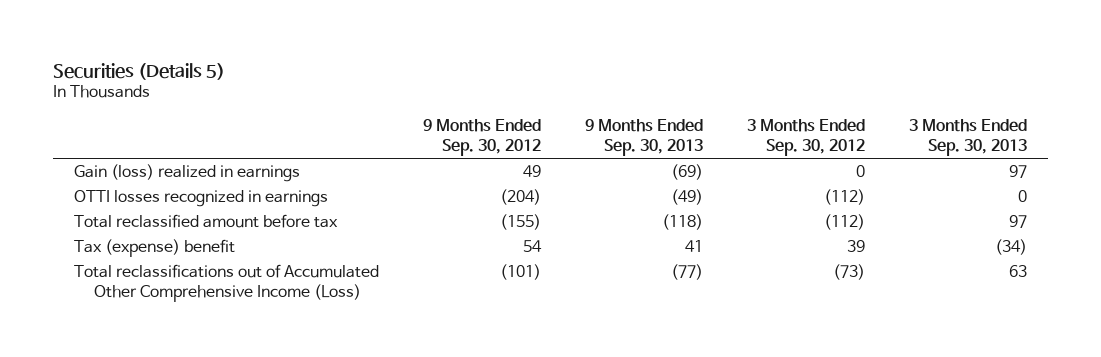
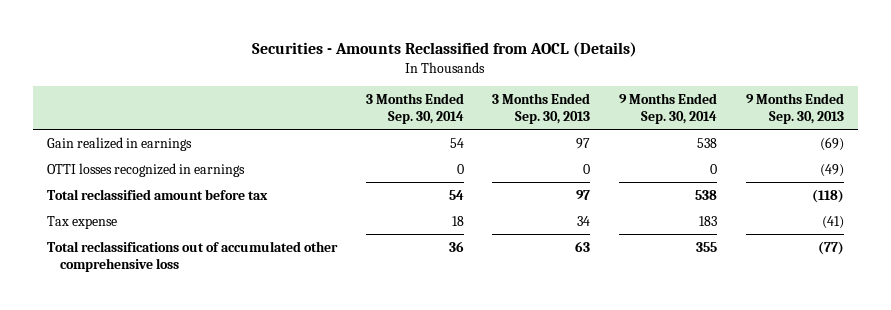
[52,62,225,80] Securities (Details 5) -> [252,42,638,58] Securities - Amounts Reclassified from AOCL (Details)
[423,119,542,157] 9 Months Ended Sep. 30, 2012 -> none
[746,119,865,157] 3 Months Ended Sep. 30, 2012 -> none
none -> [365,93,464,125] 3 Months Ended Sep. 30, 2014
none -> [619,93,718,125] 9 Months Ended Sep. 30, 2014
[74,164,301,183] Gain (loss) realized in earnings -> [47,136,193,151] Gain realized in earnings
[74,239,236,258] Tax (expense) benefit -> [47,215,118,229] Tax expense
[685,240,704,253] 41 -> [821,215,844,229] (41)
[994,239,1027,256] (34) -> [577,215,591,226] 34
[74,264,380,303] Total reclassifications out of Accumulated Other Comprehensive Income (Loss) -> [47,240,339,272] Total reclassifications out of accumulated other comprehensive loss

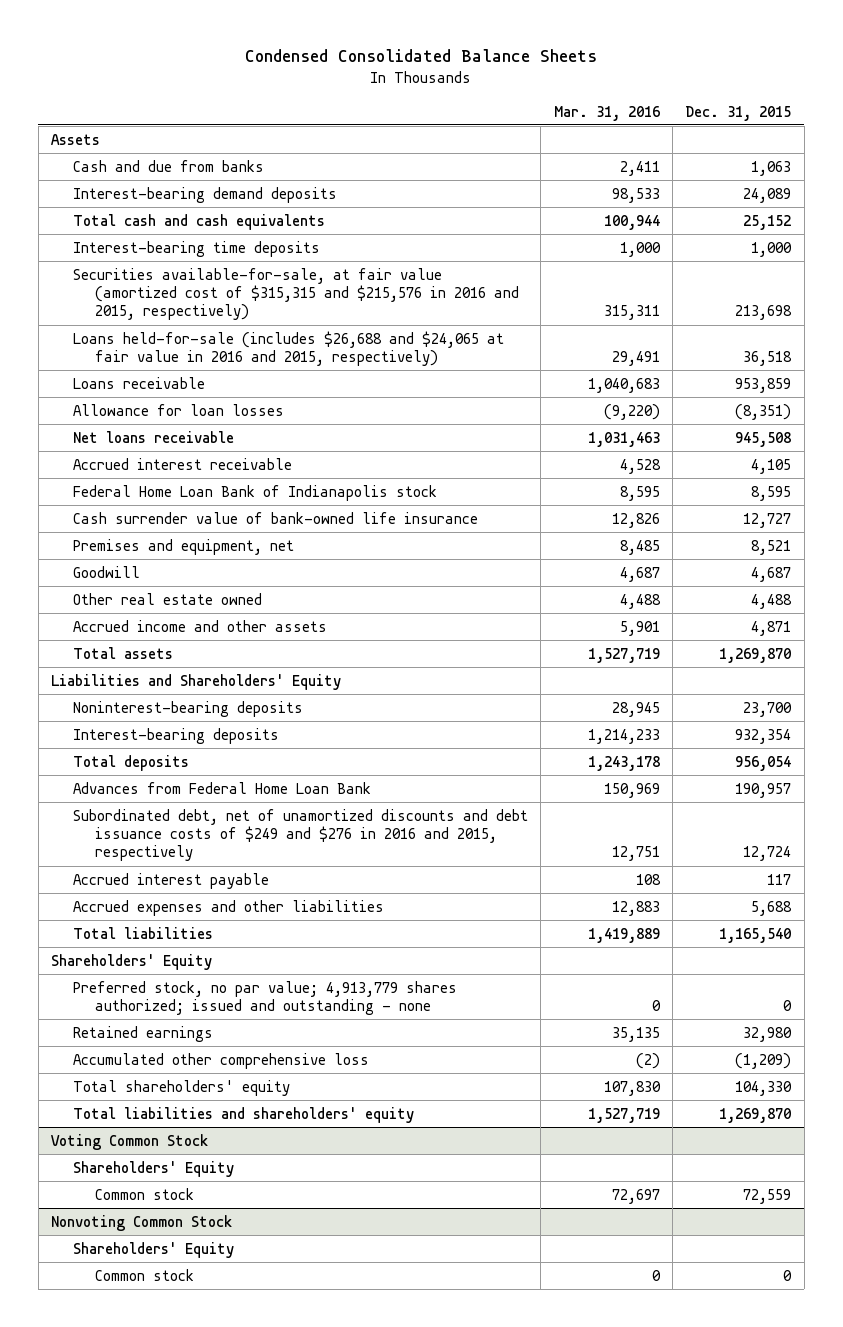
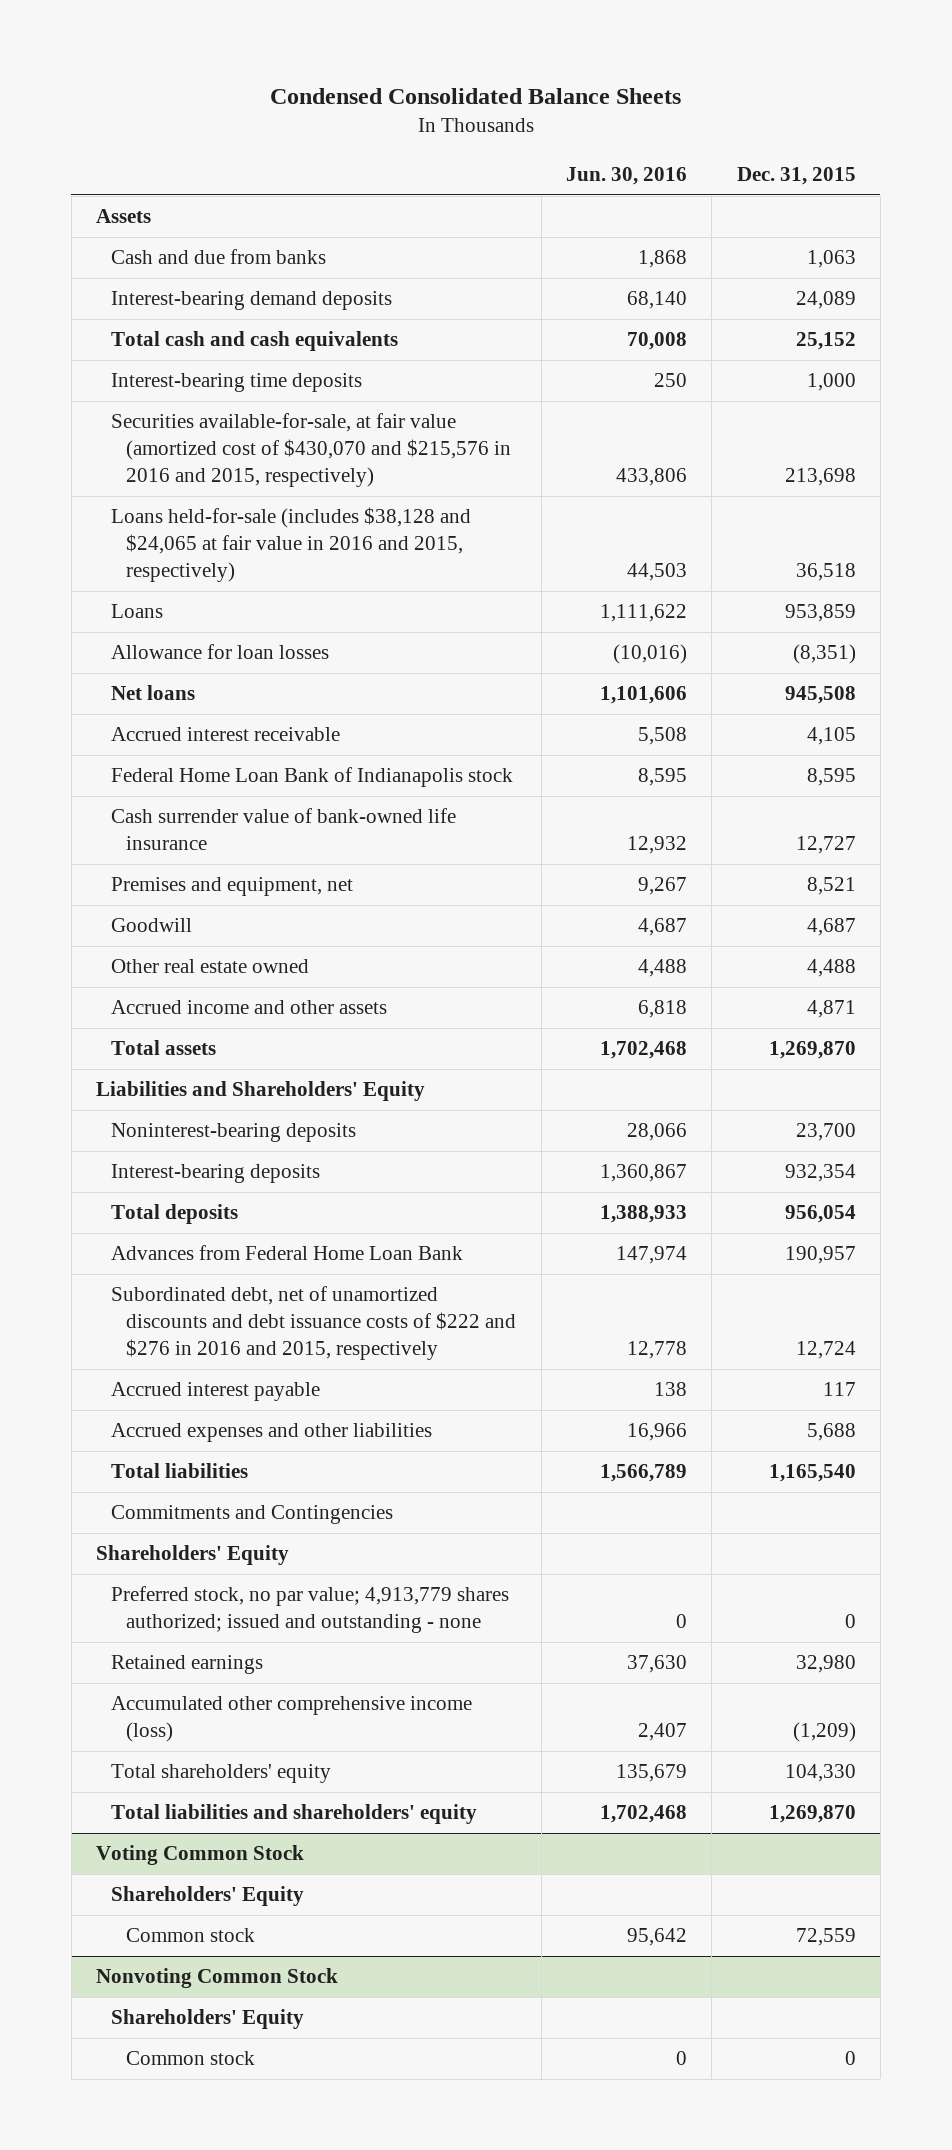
[553,105,660,121] Mar. 31, 2016 -> none
none -> [565,166,687,185] Jun. 30, 2016
[72,267,519,321] Securities available-for-sale, at fair value (amortized cost of $315,315 and $215,576 in 2016 and 2015, respectively) -> [111,413,512,487] Securities available-for-sale, at fair value (amortized cost of $430,070 and $215,576 in 2016 and 2015, respectively)
[72,330,504,367] Loans held-for-sale (includes $26,688 and $24,065 at fair value in 2016 and 2015, respectively) -> [111,507,472,582] Loans held-for-sale (includes $38,128 and $24,065 at fair value in 2016 and 2015, respectively)
[72,376,205,389] Loans receivable -> [111,604,164,619] Loans
[72,430,234,443] Net loans receivable -> [111,685,196,701] Net loans
[72,808,528,862] Subordinated debt, net of unamortized discounts and debt issuance costs of $249 and $276 in 2016 and 2015, respectively -> [111,1286,517,1360] Subordinated debt, net of unamortized discounts and debt issuance costs of $222 and $276 in 2016 and 2015, respectively
none -> [111,1505,394,1525] Commitments and Contingencies
[72,1052,369,1069] Accumulated other comprehensive loss -> [111,1696,473,1743] Accumulated other comprehensive income (loss)

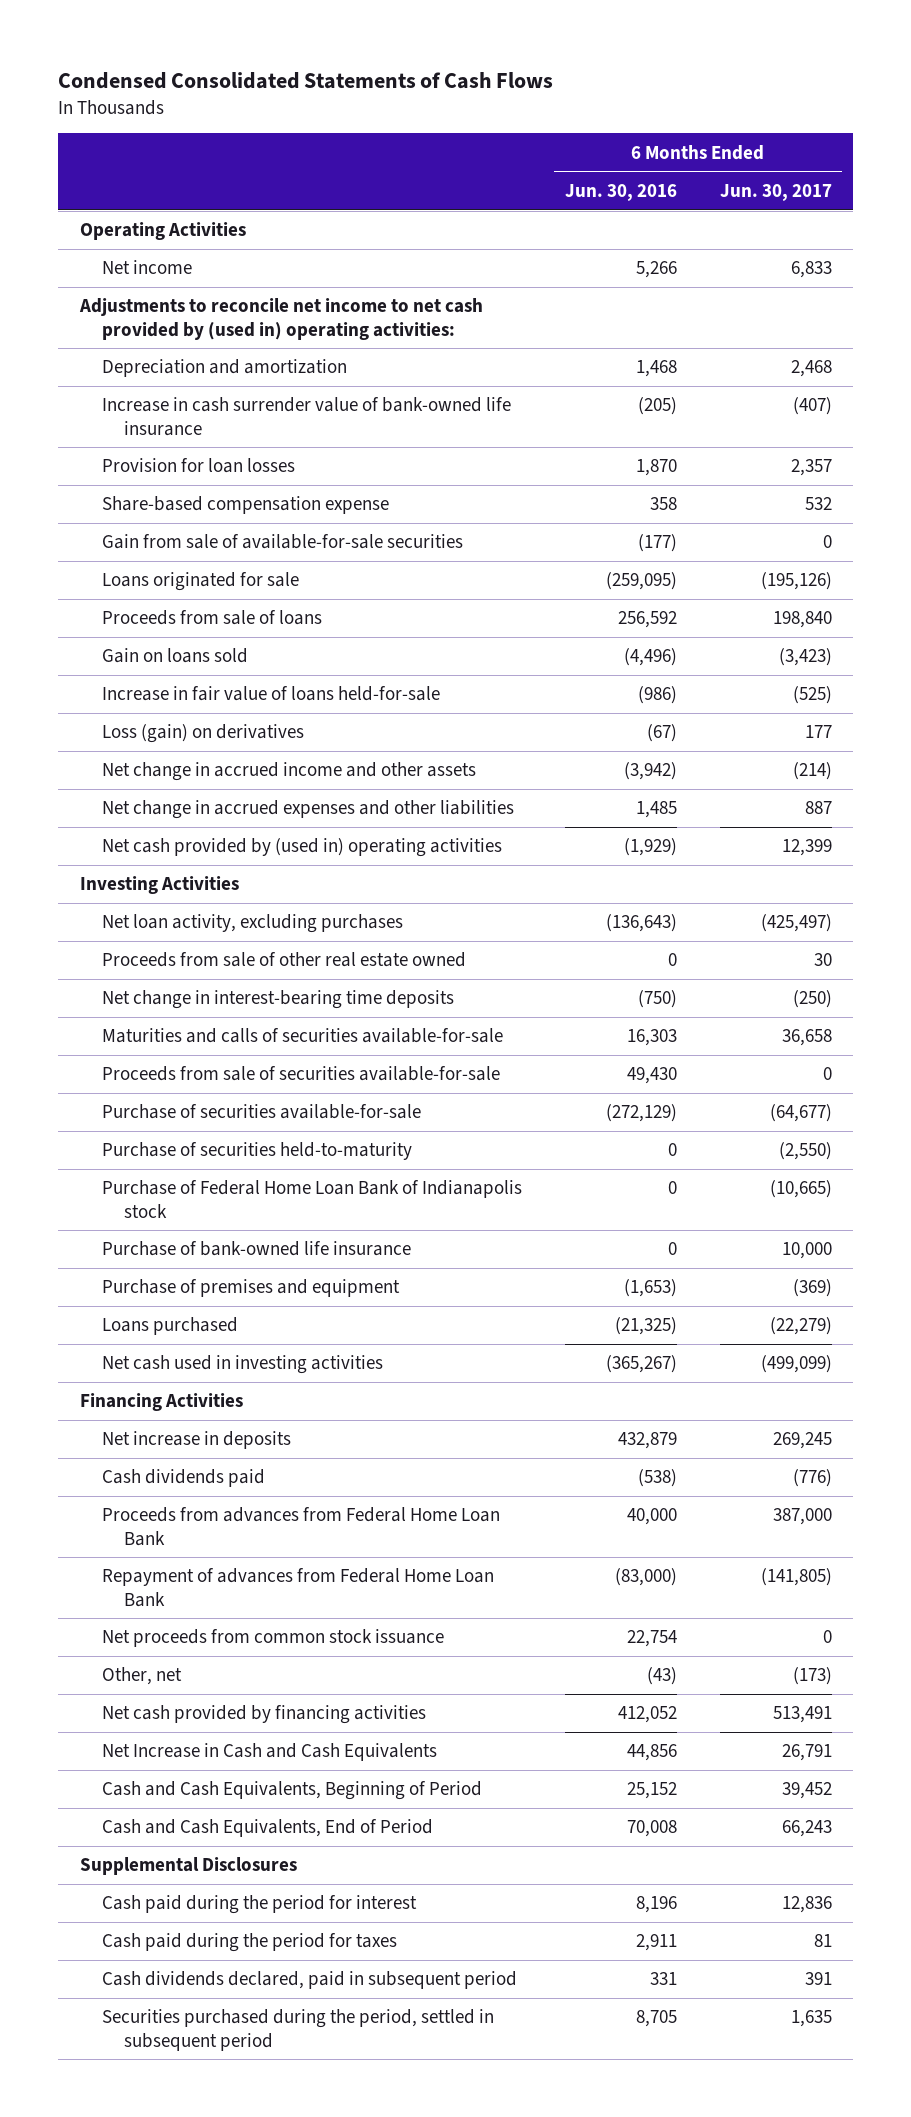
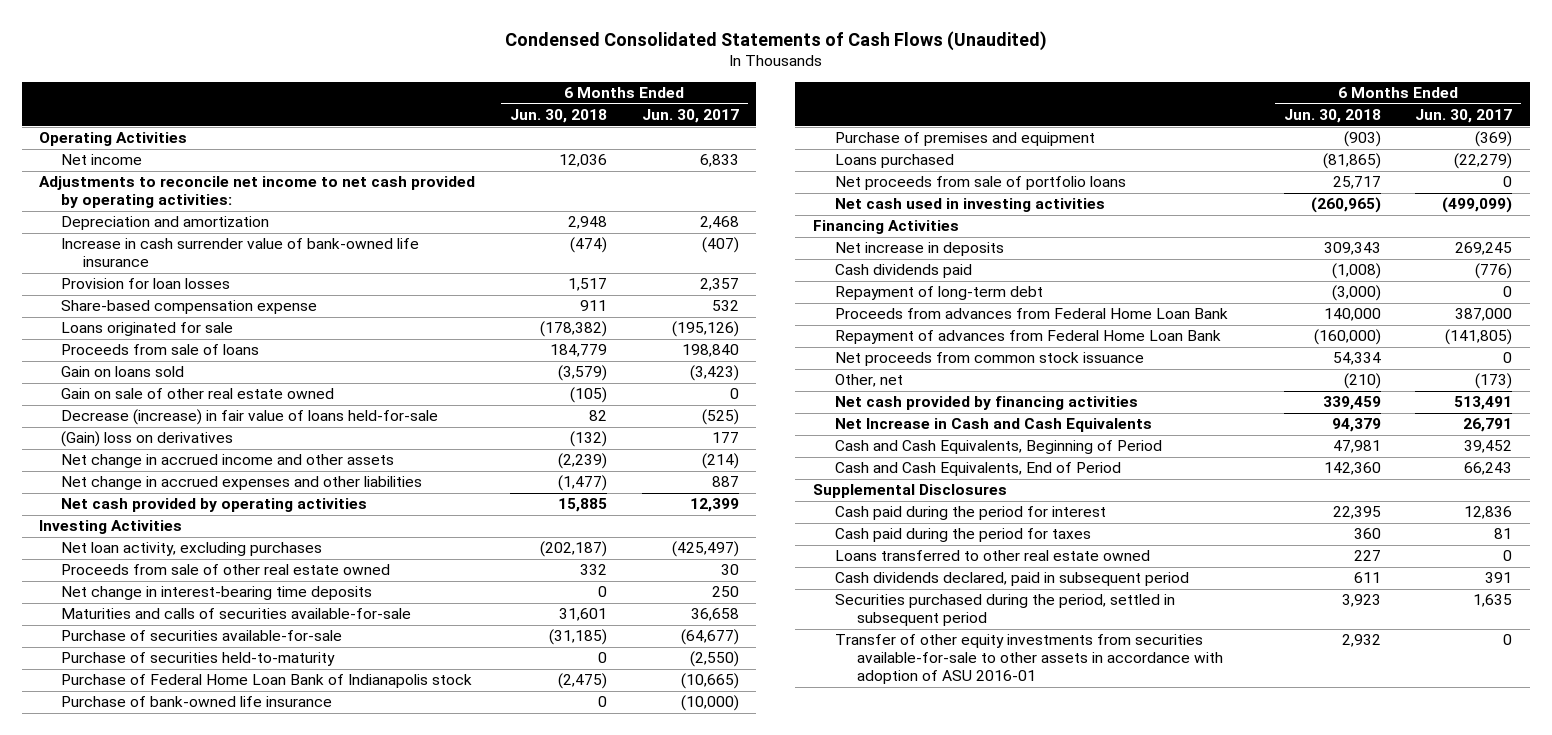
[58,72,554,90] Condensed Consolidated Statements of Cash Flows -> [504,30,1047,51] Condensed Consolidated Statements of Cash Flows (Unaudited)
[564,184,677,202] Jun. 30, 2016 -> none
none -> [510,109,608,124] Jun. 30, 2018
[78,298,483,340] Adjustments to reconcile net income to net cash provided by (used in) operating activities: -> [39,176,476,209] Adjustments to reconcile net income to net cash provided by operating activities:
[101,534,463,550] Gain from sale of available-for-sale securities -> none
none -> [61,388,335,400] Gain on sale of other real estate owned
[101,686,440,702] Increase in fair value of loans held-for-sale -> [61,409,439,426] Decrease (increase) in fair value of loans held-for-sale
[101,724,304,744] Loss (gain) on derivatives -> [61,431,234,448] (Gain) loss on derivatives
[101,838,502,858] Net cash provided by (used in) operating activities -> [61,498,368,513] Net cash provided by operating activities
[792,990,832,1009] (250) -> [711,586,739,598] 250
[101,1066,500,1082] Proceeds from sale of securities available-for-sale -> none
[781,1242,832,1260] 10,000 -> [680,695,739,712] (10,000)
none -> [834,176,1126,191] Net proceeds from sale of portfolio loans
none -> [834,286,1043,301] Repayment of long-term debt
none -> [834,550,1150,562] Loans transferred to other real estate owned
none -> [834,634,1223,685] Transfer of other equity investments from securities available-for-sale to other assets in accordance with adoption of ASU 2016-01

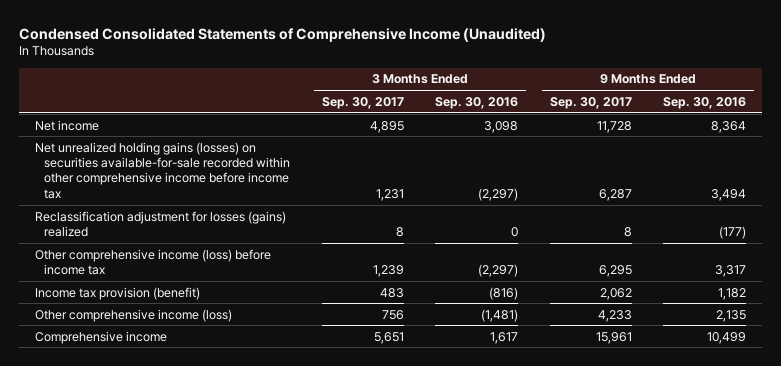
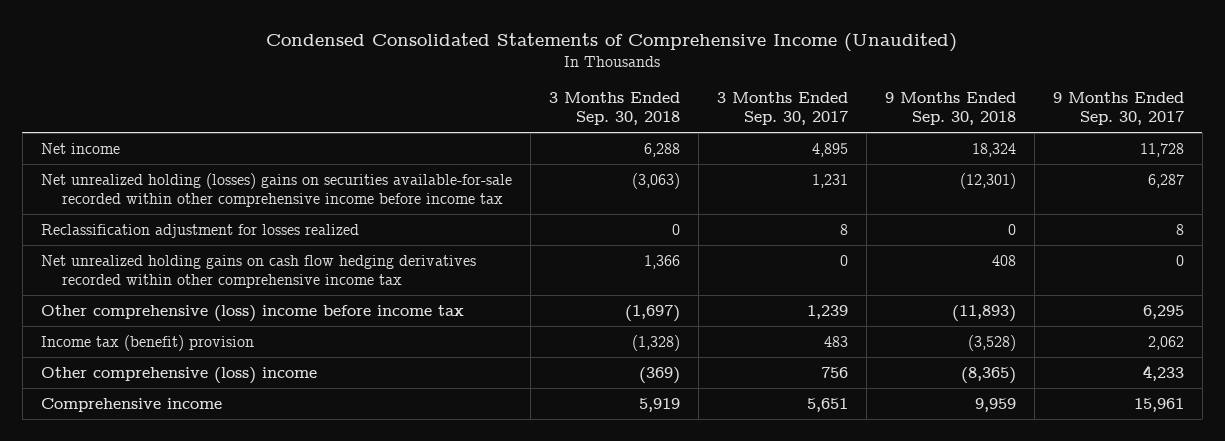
[435,96,519,109] Sep. 30, 2016 -> none
[663,96,747,109] Sep. 30, 2016 -> none
none -> [548,91,680,126] 3 Months Ended Sep. 30, 2018
none -> [884,91,1016,126] 9 Months Ended Sep. 30, 2018
[35,141,291,199] Net unrealized holding gains (losses) on securities available-for-sale recorded within other comprehensive income before income tax -> [40,172,512,207] Net unrealized holding (losses) gains on securities available-for-sale recorded within other comprehensive income before income tax
[35,210,287,238] Reclassification adjustment for losses (gains) realized -> [40,223,359,238] Reclassification adjustment for losses realized
none -> [40,254,476,288] Net unrealized holding gains on cash flow hedging derivatives recorded within other comprehensive income tax
[35,248,272,276] Other comprehensive income (loss) before income tax -> [40,304,464,322] Other comprehensive (loss) income before income tax
[35,286,201,300] Income tax provision (benefit) -> [40,334,254,351] Income tax (benefit) provision
[35,308,233,322] Other comprehensive income (loss) -> [40,366,317,384] Other comprehensive (loss) income

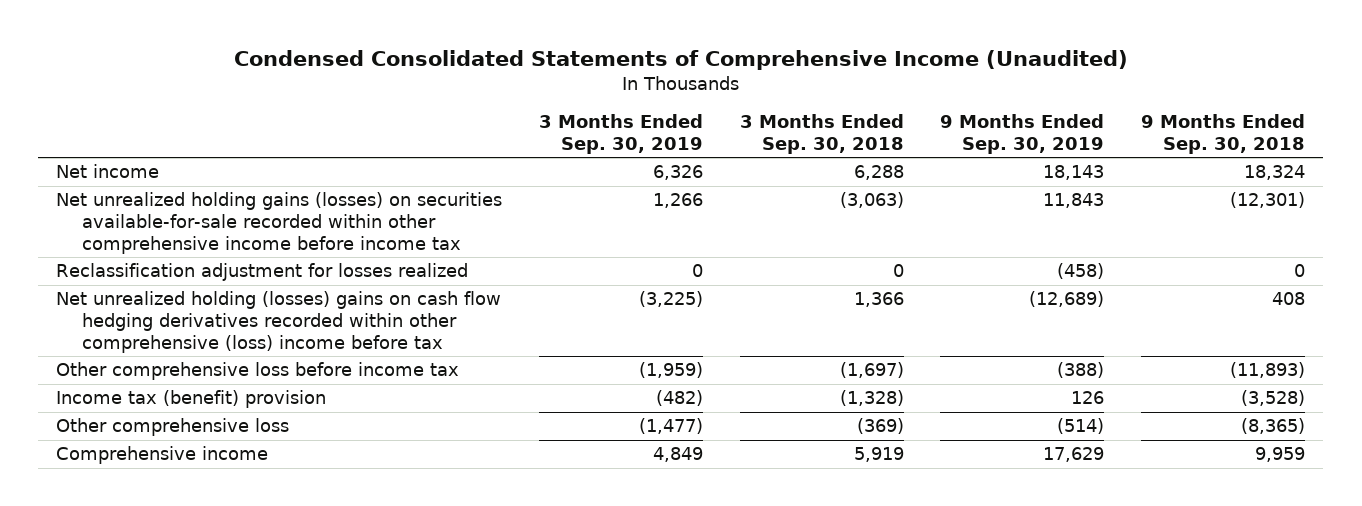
[716,91,848,126] 3 Months Ended Sep. 30, 2017 -> none
[1052,91,1184,126] 9 Months Ended Sep. 30, 2017 -> none
none -> [539,114,704,154] 3 Months Ended Sep. 30, 2019
none -> [940,114,1105,154] 9 Months Ended Sep. 30, 2019
[40,172,512,207] Net unrealized holding (losses) gains on securities available-for-sale recorded within other comprehensive income before income tax -> [56,192,503,254] Net unrealized holding gains (losses) on securities available-for-sale recorded within other comprehensive income before income tax
[40,254,476,288] Net unrealized holding gains on cash flow hedging derivatives recorded within other comprehensive income tax -> [56,291,502,353] Net unrealized holding (losses) gains on cash flow hedging derivatives recorded within other comprehensive (loss) income before tax
[40,304,464,322] Other comprehensive (loss) income before income tax -> [56,362,460,381] Other comprehensive loss before income tax
[40,366,317,384] Other comprehensive (loss) income -> [56,418,290,437] Other comprehensive loss

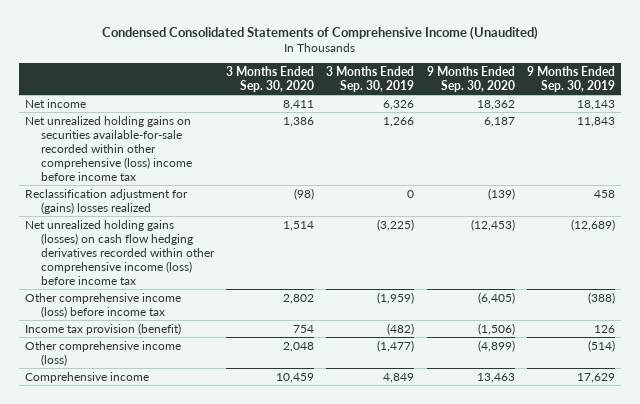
[739,114,904,154] 3 Months Ended Sep. 30, 2018 -> none
[1141,114,1306,154] 9 Months Ended Sep. 30, 2018 -> none
none -> [225,65,314,92] 3 Months Ended Sep. 30, 2020
none -> [426,65,515,92] 9 Months Ended Sep. 30, 2020
[56,192,503,254] Net unrealized holding gains (losses) on securities available-for-sale recorded within other comprehensive income before income tax -> [25,115,192,181] Net unrealized holding gains on securities available-for-sale recorded within other comprehensive (loss) income before income tax
[56,263,469,282] Reclassification adjustment for losses realized -> [25,188,189,214] Reclassification adjustment for (gains) losses realized
[1057,263,1105,280] (458) -> [594,189,616,198] 458
[56,291,502,353] Net unrealized holding (losses) gains on cash flow hedging derivatives recorded within other comprehensive (loss) income before tax -> [25,219,215,285] Net unrealized holding gains (losses) on cash flow hedging derivatives recorded within other comprehensive income (loss) before income tax
[56,362,460,381] Other comprehensive loss before income tax -> [25,292,182,318] Other comprehensive income (loss) before income tax
[56,390,327,409] Income tax (benefit) provision -> [25,322,182,335] Income tax provision (benefit)
[56,418,290,437] Other comprehensive loss -> [25,340,182,366] Other comprehensive income (loss)

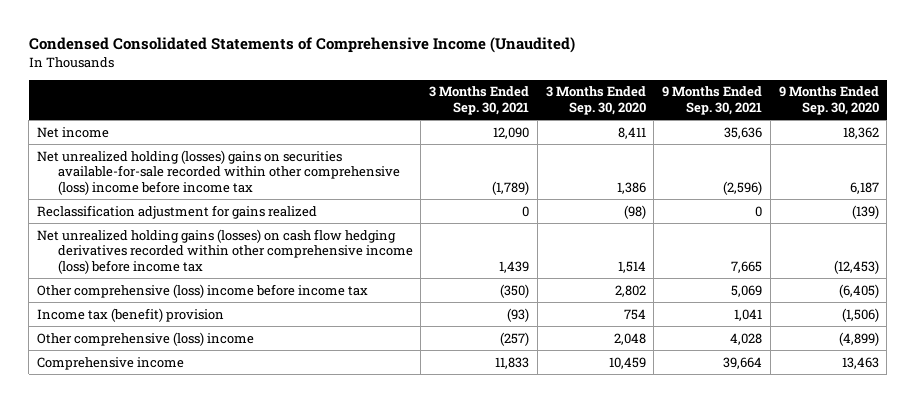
[326,65,415,92] 3 Months Ended Sep. 30, 2019 -> none
[527,65,616,92] 9 Months Ended Sep. 30, 2019 -> none
none -> [429,86,530,115] 3 Months Ended Sep. 30, 2021
none -> [662,86,763,115] 9 Months Ended Sep. 30, 2021
[25,115,192,181] Net unrealized holding gains on securities available-for-sale recorded within other comprehensive (loss) income before income tax -> [37,149,400,195] Net unrealized holding (losses) gains on securities available-for-sale recorded within other comprehensive (loss) income before income tax
[25,188,189,214] Reclassification adjustment for (gains) losses realized -> [37,204,318,219] Reclassification adjustment for gains realized
[25,292,182,318] Other comprehensive income (loss) before income tax -> [37,283,369,298] Other comprehensive (loss) income before income tax
[25,322,182,335] Income tax provision (benefit) -> [37,307,225,322] Income tax (benefit) provision
[25,340,182,366] Other comprehensive income (loss) -> [37,331,255,346] Other comprehensive (loss) income

